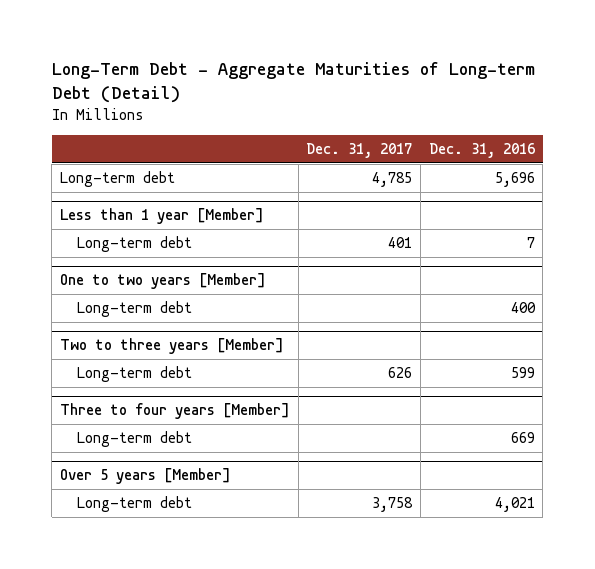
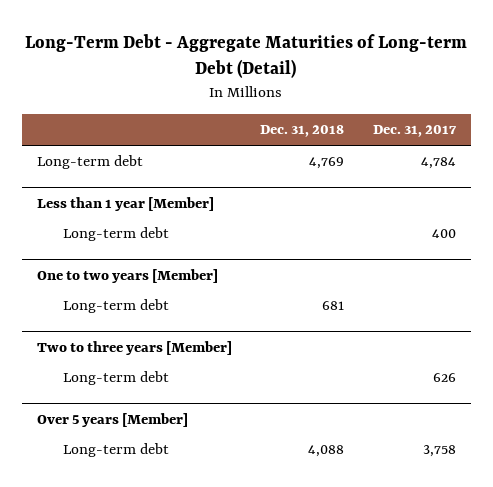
[428,142,535,158] Dec. 31, 2016 -> none
none -> [260,125,345,138] Dec. 31, 2018
[372,172,413,188] 4,785 -> [421,157,457,170] 4,784
[388,237,413,249] 401 -> [432,229,457,239] 400
[60,403,291,420] Three to four years [Member] -> none
[77,431,193,448] Long-term debt -> none

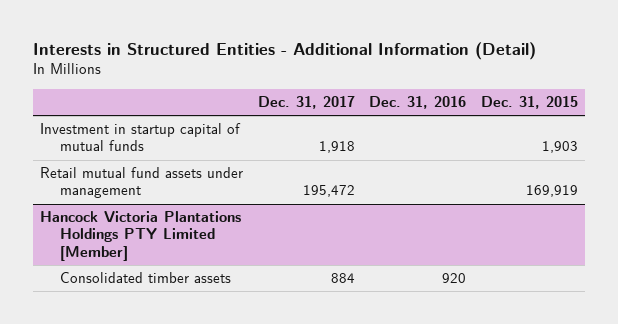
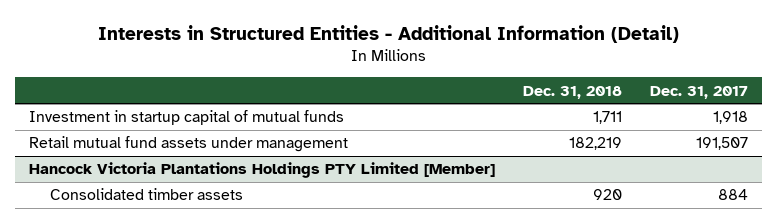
[369,95,467,109] Dec. 31, 2016 -> none
[481,95,579,109] Dec. 31, 2015 -> none
none -> [523,85,623,99] Dec. 31, 2018
[302,185,355,198] 195,472 -> [696,137,749,151] 191,507

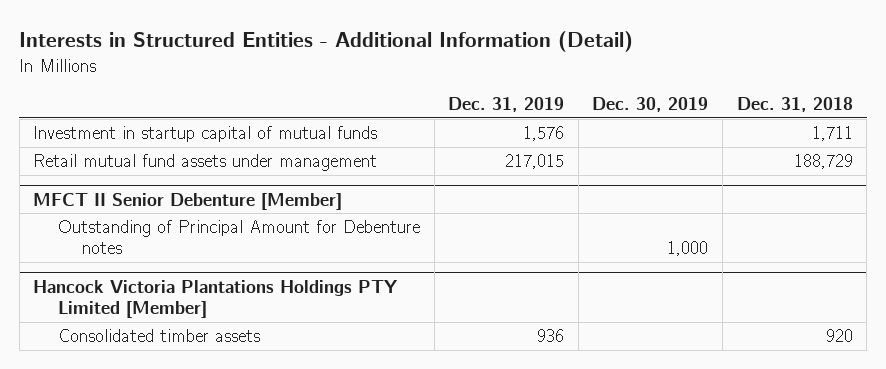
[650,85,749,99] Dec. 31, 2017 -> none
none -> [448,96,565,112] Dec. 31, 2019
none -> [592,96,709,112] Dec. 30, 2019
[569,137,623,151] 182,219 -> [793,154,853,170] 188,729
none -> [33,192,343,210] MFCT II Senior Debenture [Member]
none -> [57,220,420,255] Outstanding of Principal Amount for Debenture notes

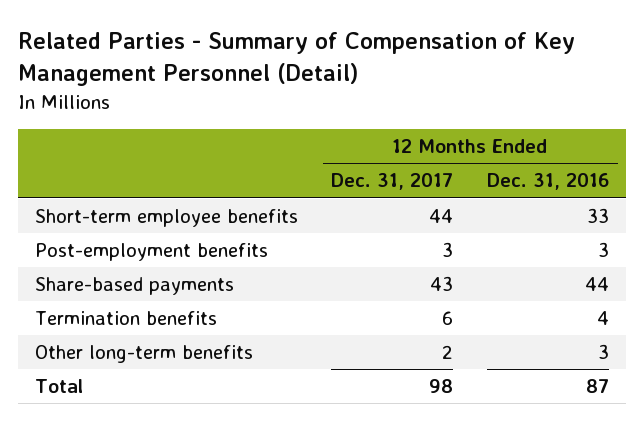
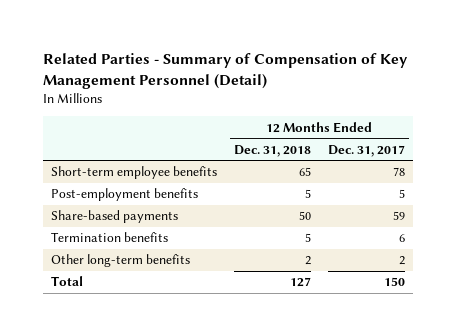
[487,173,610,191] Dec. 31, 2016 -> none
none -> [233,144,311,157] Dec. 31, 2018
[429,209,454,224] 44 -> [392,167,405,177] 78
[442,242,454,258] 3 -> [398,189,405,199] 5
[430,276,454,292] 43 -> [392,211,405,221] 59
[429,379,454,394] 98 -> [383,277,405,287] 150

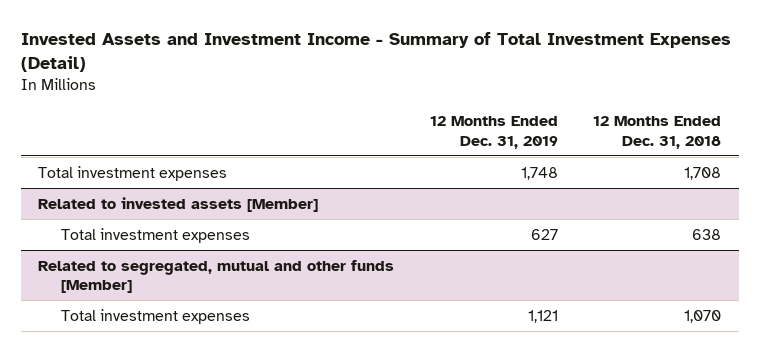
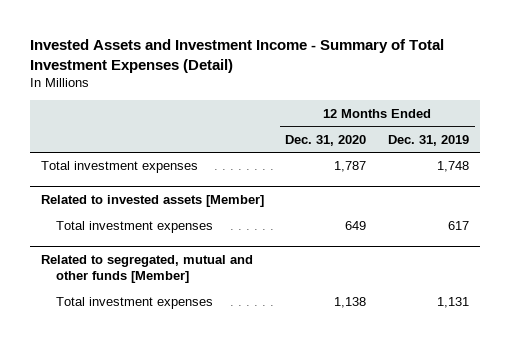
[593,116,722,149] 12 Months Ended Dec. 31, 2018 -> none
none -> [285,134,367,146] Dec. 31, 2020
[530,228,558,240] 627 -> [448,221,470,231] 617
[527,309,558,323] 1,121 -> [437,297,470,309] 1,131

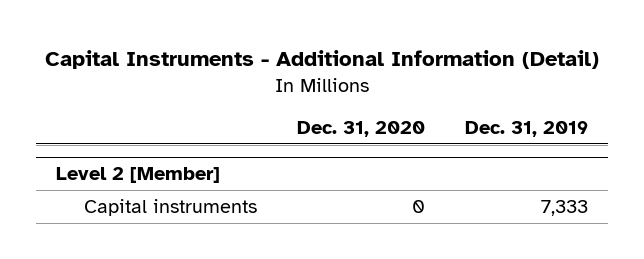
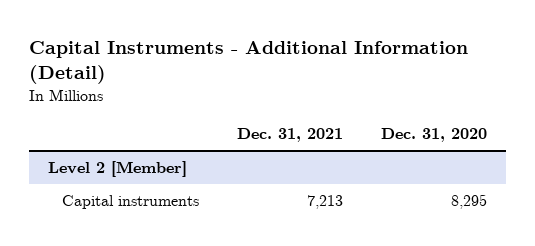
[464,120,588,137] Dec. 31, 2019 -> none
none -> [236,128,343,143] Dec. 31, 2021
[411,199,425,213] 0 -> [450,194,487,210] 8,295

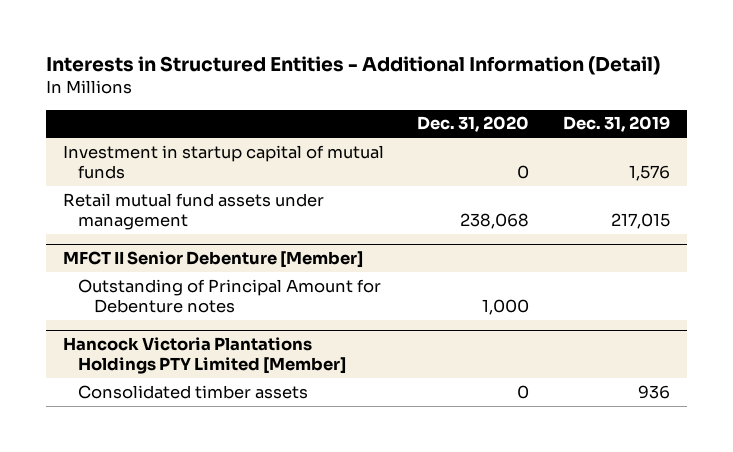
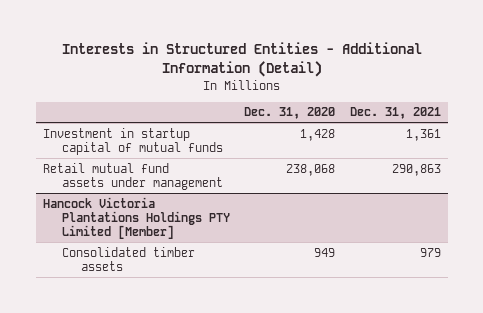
[563,116,671,133] Dec. 31, 2019 -> none
none -> [349,107,441,120] Dec. 31, 2021
[517,164,530,179] 0 -> [300,128,336,141] 1,428
[62,250,363,268] MFCT II Senior Debenture [Member] -> none
[78,278,382,313] Outstanding of Principal Amount for Debenture notes -> none
[517,384,530,399] 0 -> [314,247,336,257] 949

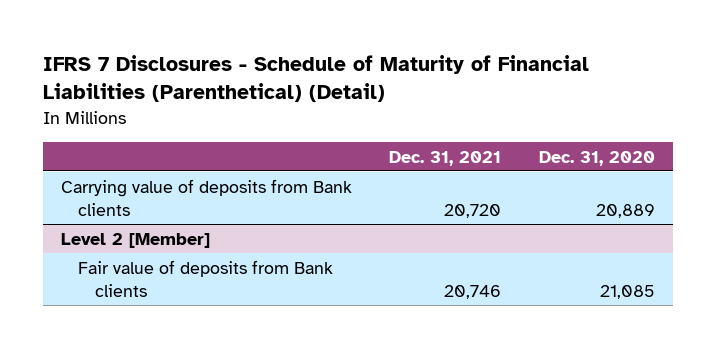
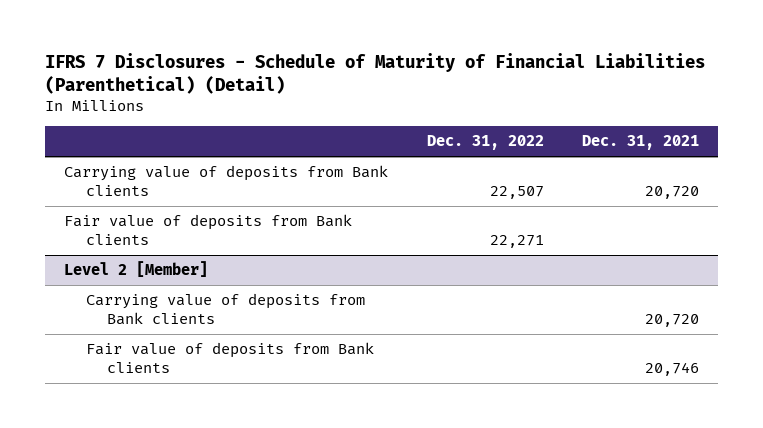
[538,150,655,166] Dec. 31, 2020 -> none
none -> [426,135,544,151] Dec. 31, 2022
none -> [64,214,353,245] Fair value of deposits from Bank clients
none -> [85,293,365,325] Carrying value of deposits from Bank clients

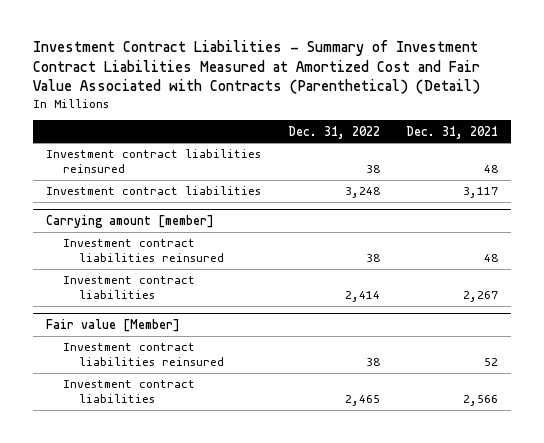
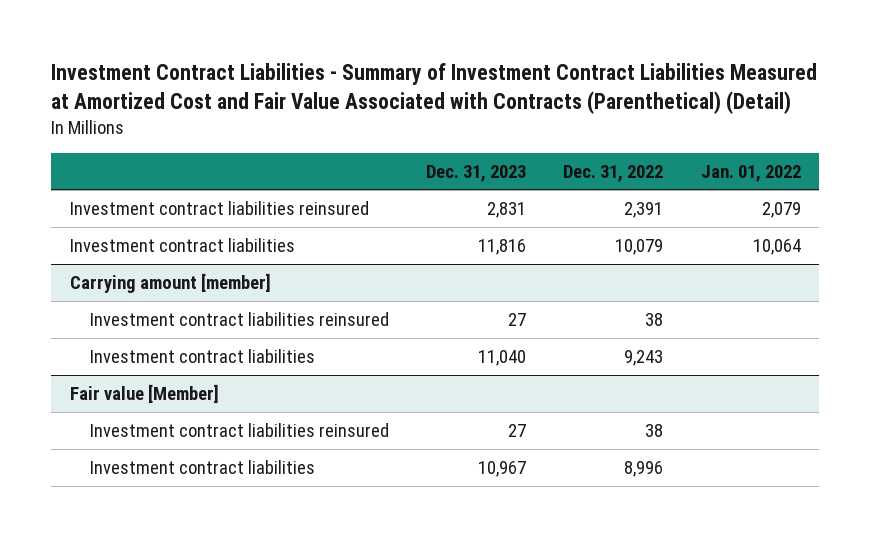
[406,125,499,139] Dec. 31, 2021 -> none
none -> [426,164,527,182] Dec. 31, 2023
none -> [700,164,801,182] Jan. 01, 2022
[365,165,380,174] 38 -> [624,201,664,218] 2,391
[344,187,380,199] 3,248 -> [615,238,664,255] 10,079
[344,291,380,303] 2,414 -> [624,349,664,366] 9,243
[344,395,380,407] 2,465 -> [624,460,664,477] 8,996

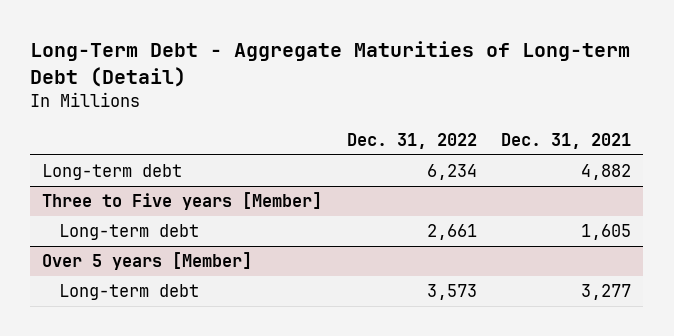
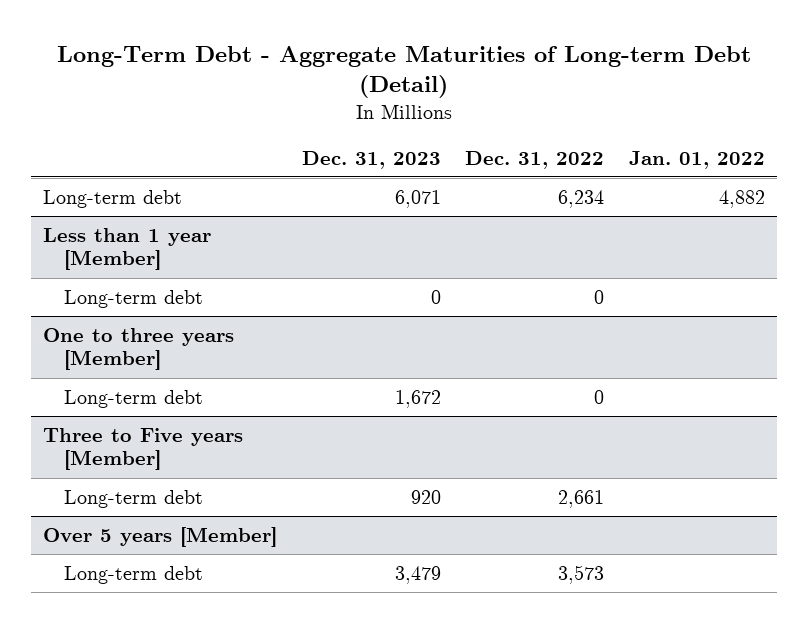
[501,132,632,149] Dec. 31, 2021 -> none
none -> [301,150,441,169] Dec. 31, 2023
none -> [628,150,765,169] Jan. 01, 2022
none -> [43,227,212,271] Less than 1 year [Member]
none -> [63,289,203,308] Long-term debt
none -> [43,327,235,371] One to three years [Member]
none -> [63,389,203,408] Long-term debt

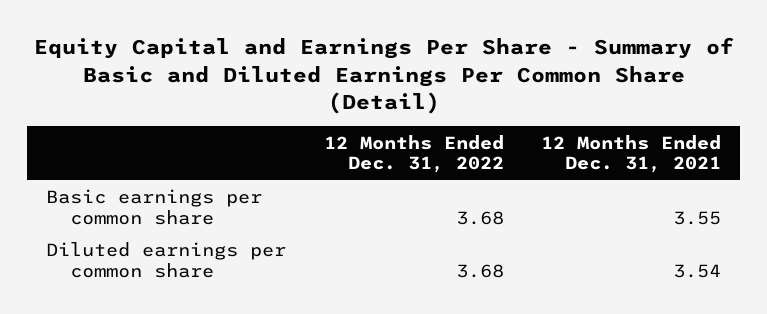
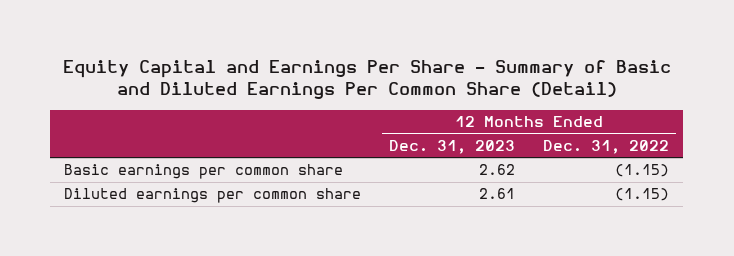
[541,134,722,174] 12 Months Ended Dec. 31, 2021 -> none
none -> [389,139,516,154] Dec. 31, 2023
[455,211,504,226] 3.68 -> [615,164,670,178] (1.15)
[455,264,504,279] 3.68 -> [615,188,670,202] (1.15)

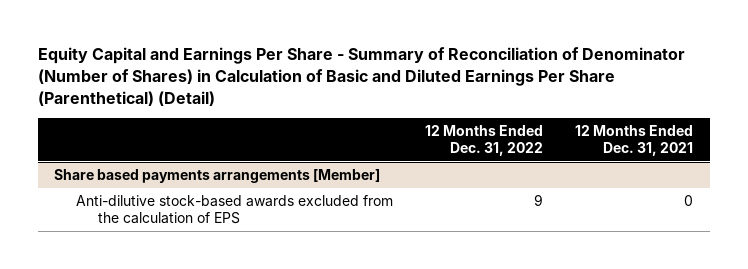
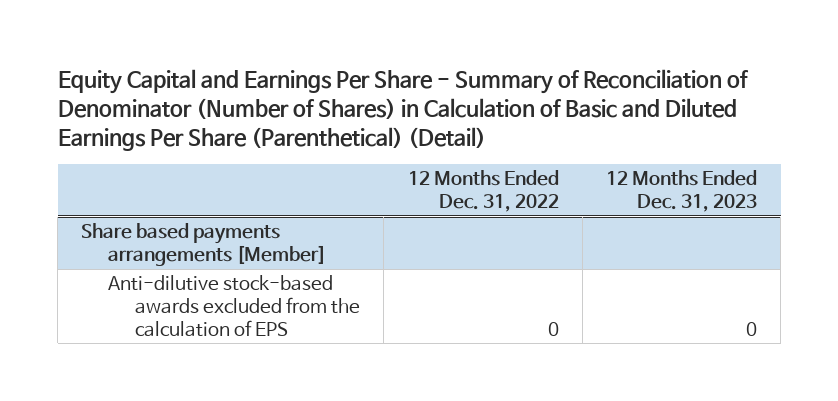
[575,125,694,157] 12 Months Ended Dec. 31, 2021 -> none
none -> [605,170,757,212] 12 Months Ended Dec. 31, 2023
[534,193,544,206] 9 -> [547,321,559,336] 0

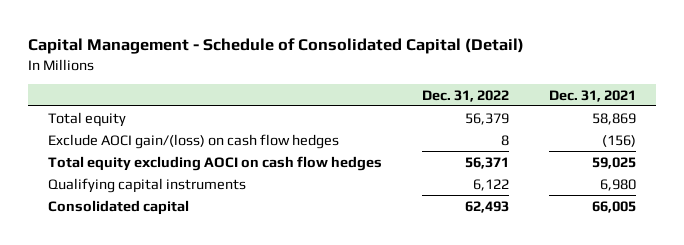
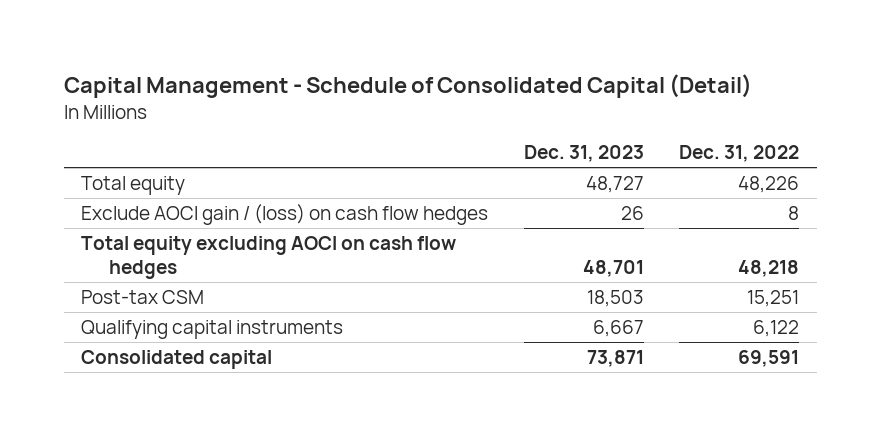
[549,89,637,102] Dec. 31, 2021 -> none
none -> [523,145,644,163] Dec. 31, 2023
[465,112,510,125] 56,379 -> [737,175,799,193] 48,226
[47,133,339,149] Exclude AOCI gain/(loss) on cash flow hedges -> [81,203,489,225] Exclude AOCI gain / (loss) on cash flow hedges
[465,156,510,169] 56,371 -> [737,260,799,278] 48,218
none -> [81,289,205,304] Post-tax CSM
[465,200,510,213] 62,493 -> [737,349,799,367] 69,591

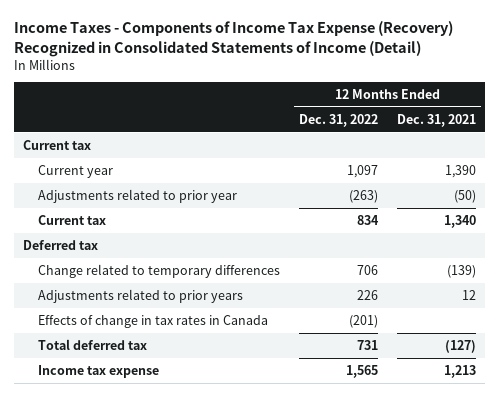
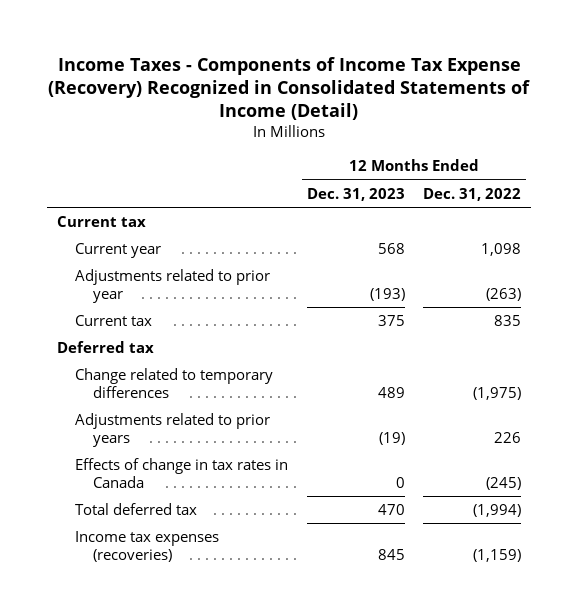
[396,113,476,127] Dec. 31, 2021 -> none
none -> [306,187,405,201] Dec. 31, 2023
[347,164,379,178] 1,097 -> [481,243,522,257] 1,098
[357,214,380,225] 834 -> [494,315,522,327] 835
[357,264,379,275] 706 -> [473,387,522,401] (1,975)
[349,314,379,328] (201) -> [486,477,522,491] (245)
[357,339,379,350] 731 -> [473,504,522,518] (1,994)
[38,364,160,378] Income tax expense -> [74,531,219,563] Income tax expenses (recoveries)
[346,364,379,378] 1,565 -> [473,549,522,563] (1,159)

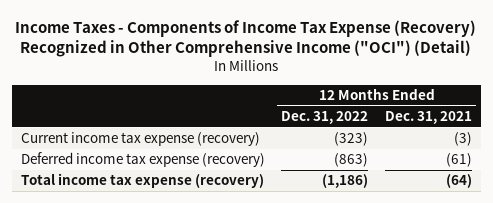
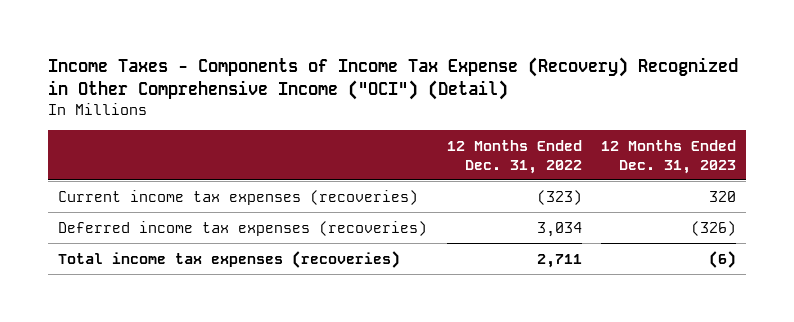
[385,111,473,125] Dec. 31, 2021 -> none
none -> [601,139,737,174] 12 Months Ended Dec. 31, 2023
[20,132,260,147] Current income tax expense (recovery) -> [58,189,419,205] Current income tax expenses (recoveries)
[20,152,265,168] Deferred income tax expense (recovery) -> [58,220,428,236] Deferred income tax expenses (recoveries)
[334,153,369,168] (863) -> [536,221,582,237] 3,034
[20,173,264,189] Total income tax expense (recovery) -> [58,250,401,268] Total income tax expenses (recoveries)
[322,174,369,189] (1,186) -> [536,253,582,268] 2,711

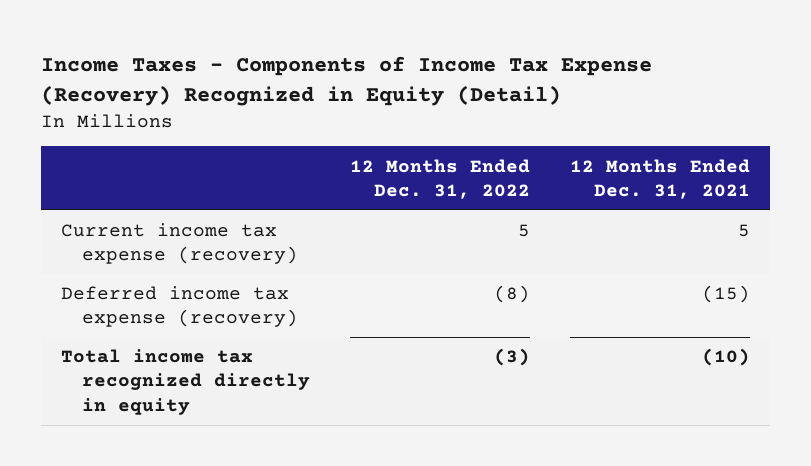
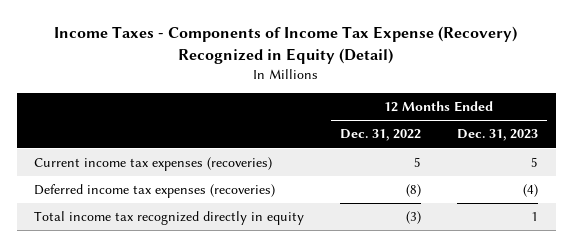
[570,158,751,199] 12 Months Ended Dec. 31, 2021 -> none
none -> [456,129,538,142] Dec. 31, 2023
[60,223,298,265] Current income tax expense (recovery) -> [34,157,273,172] Current income tax expenses (recoveries)
[60,286,298,328] Deferred income tax expense (recovery) -> [34,184,276,199] Deferred income tax expenses (recoveries)

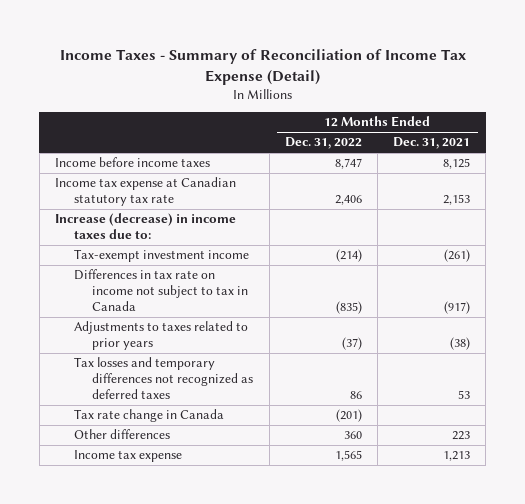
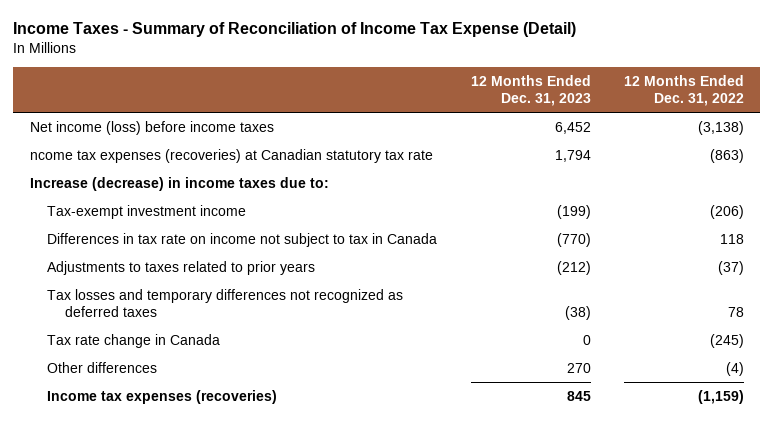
[393,137,471,150] Dec. 31, 2021 -> none
none -> [470,74,591,106] 12 Months Ended Dec. 31, 2023
[55,157,211,168] Income before income taxes -> [29,120,274,135] Net income (loss) before income taxes
[334,158,362,170] 8,747 -> [697,120,744,135] (3,138)
[55,177,237,207] Income tax expense at Canadian statutory tax rate -> [29,148,433,163] ncome tax expenses (recoveries) at Canadian statutory tax rate
[334,195,362,206] 2,406 -> [709,148,744,163] (863)
[335,249,362,263] (214) -> [709,204,744,219] (206)
[335,301,362,315] (835) -> [719,233,744,244] 118
[349,391,362,400] 86 -> [727,306,744,317] 78
[335,409,362,423] (201) -> [709,333,744,348] (245)
[343,431,362,440] 360 -> [725,361,744,376] (4)
[73,450,182,463] Income tax expense -> [47,389,278,404] Income tax expenses (recoveries)
[334,450,362,462] 1,565 -> [697,389,744,404] (1,159)

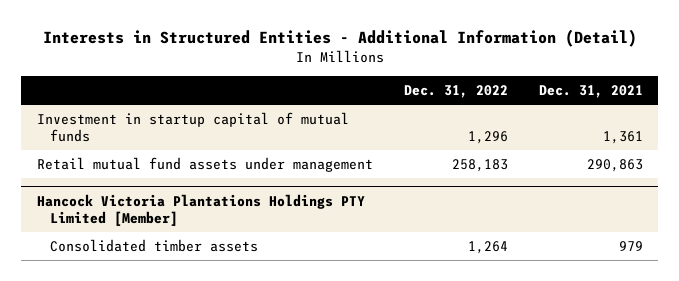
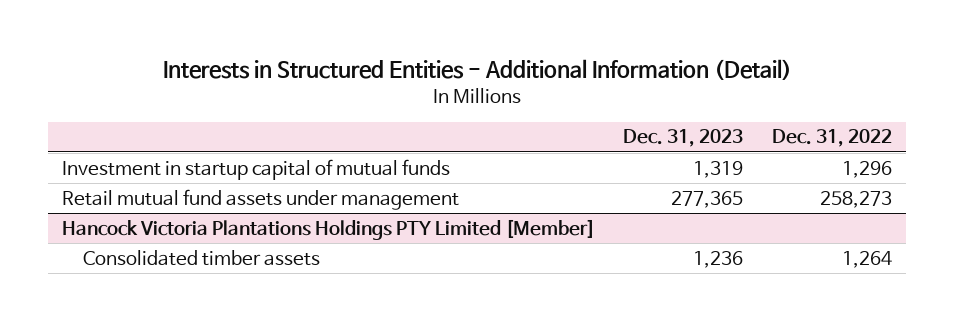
[538,85,643,99] Dec. 31, 2021 -> none
none -> [623,129,744,148] Dec. 31, 2023
[451,158,508,172] 258,183 -> [819,190,892,208] 258,273

